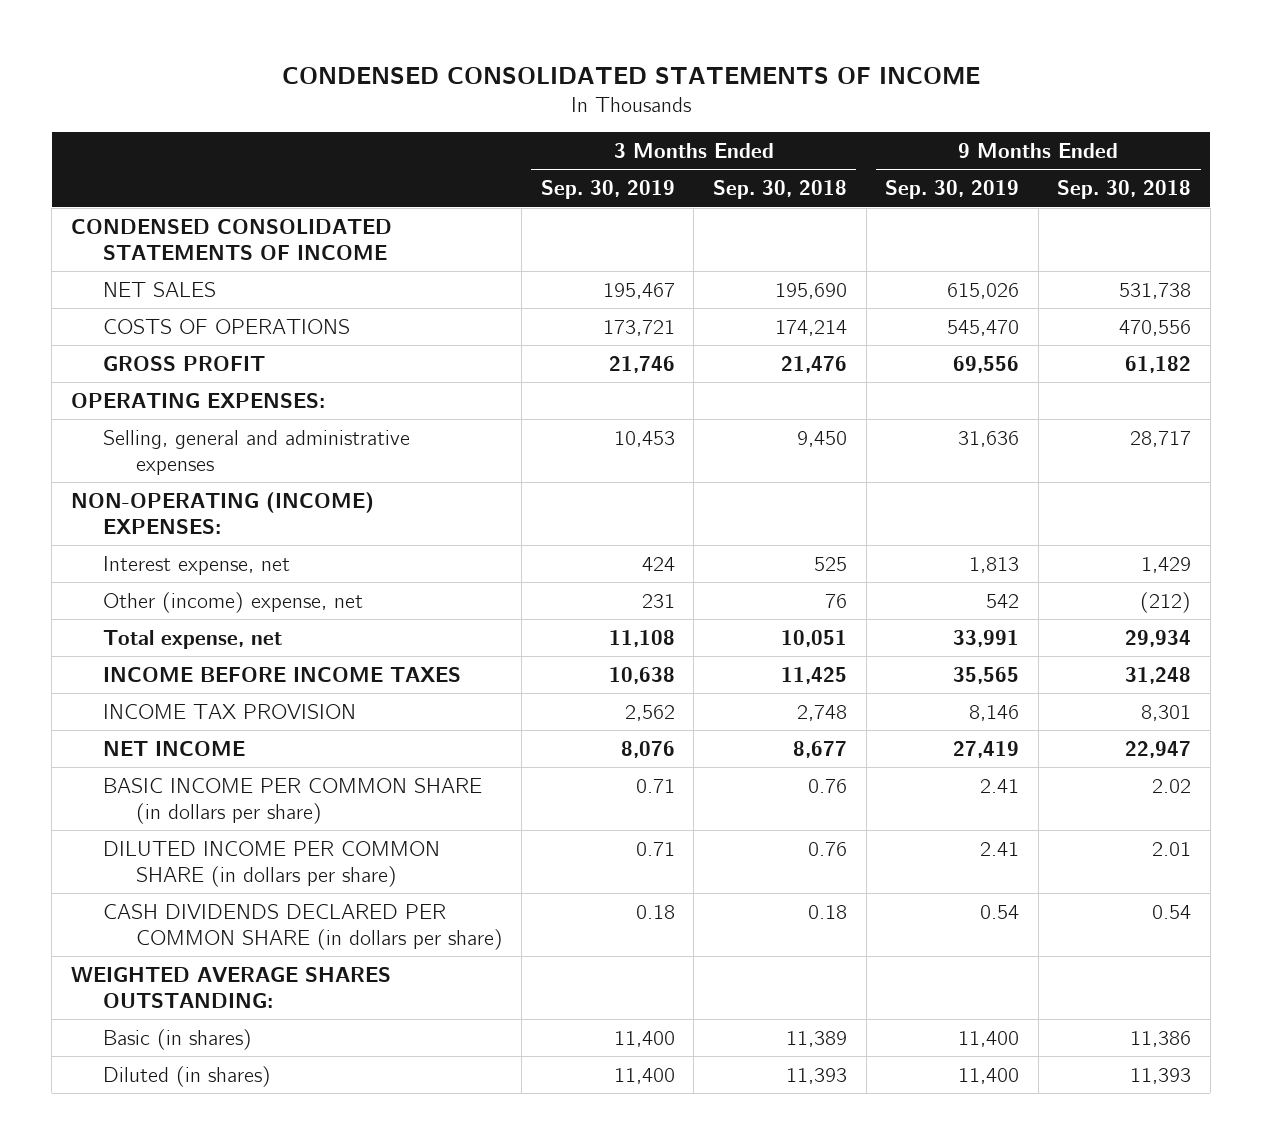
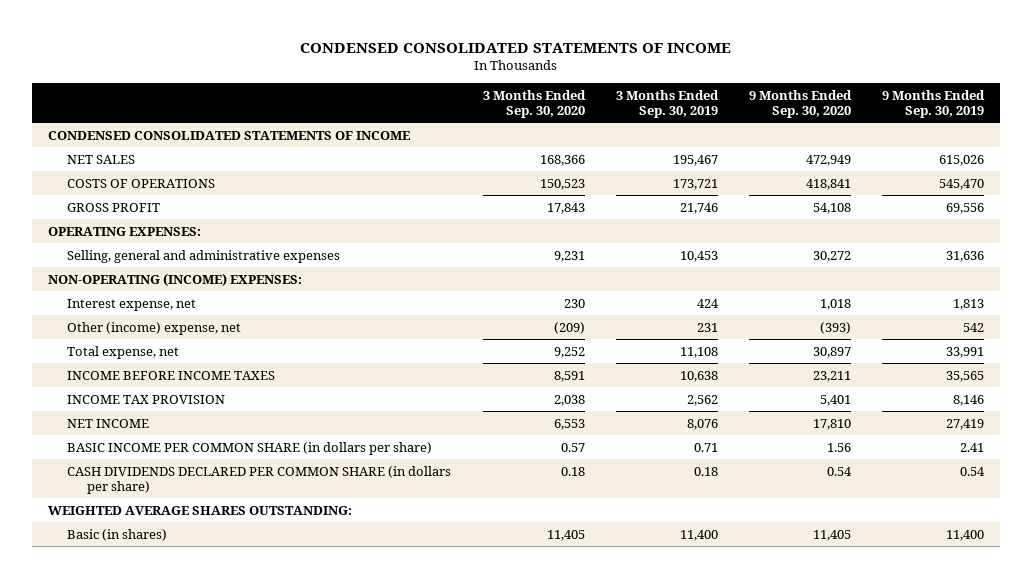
[712,180,847,200] Sep. 30, 2018 -> none
[1057,180,1192,200] Sep. 30, 2018 -> none
none -> [482,89,586,119] 3 Months Ended Sep. 30, 2020
none -> [748,89,852,119] 9 Months Ended Sep. 30, 2020
[103,840,441,887] DILUTED INCOME PER COMMON SHARE (in dollars per share) -> none
[103,1065,272,1087] Diluted (in shares) -> none

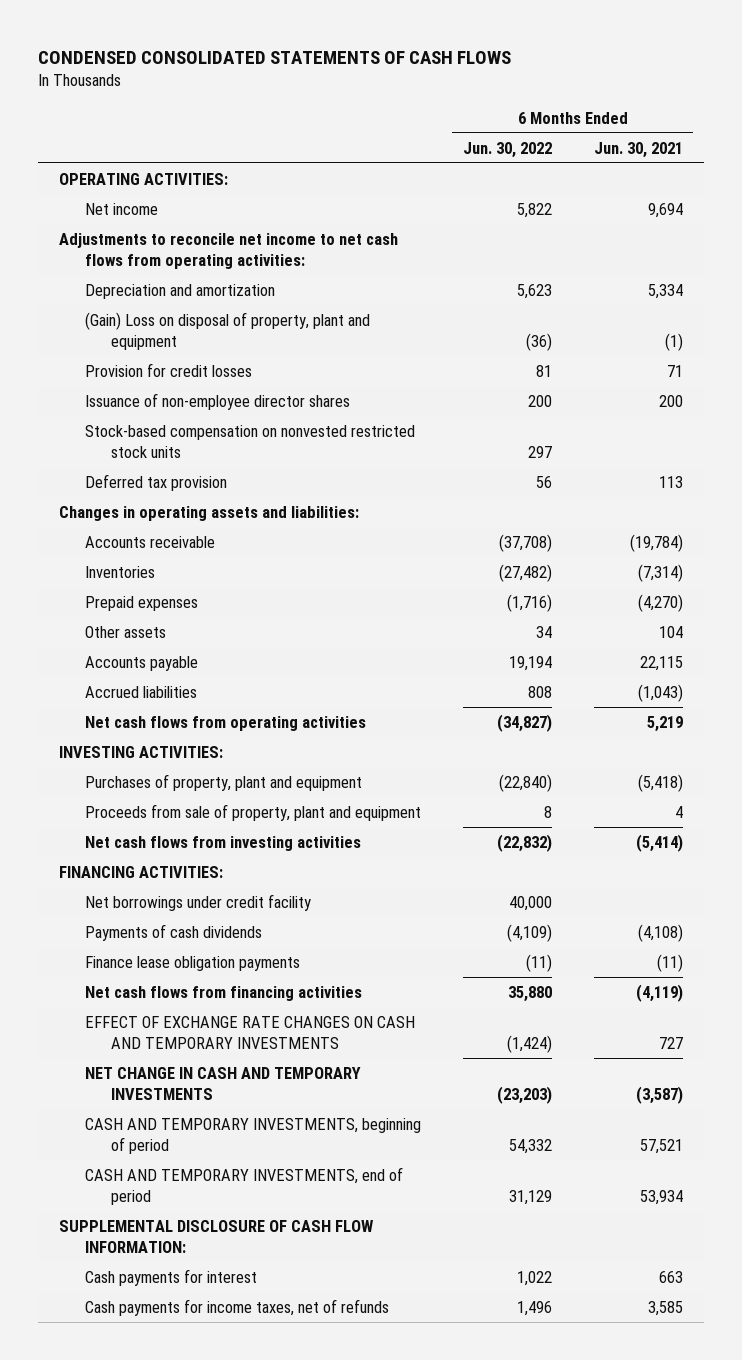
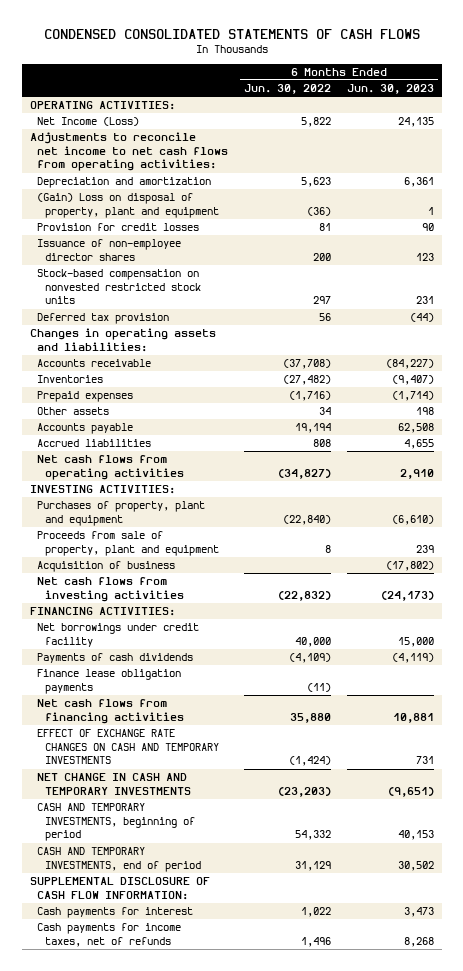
[593,141,683,158] Jun. 30, 2021 -> none
none -> [346,84,434,95] Jun. 30, 2023
[84,202,158,215] Net income -> [37,117,140,127] Net Income (Loss)
none -> [37,561,176,573] Acquisition of business

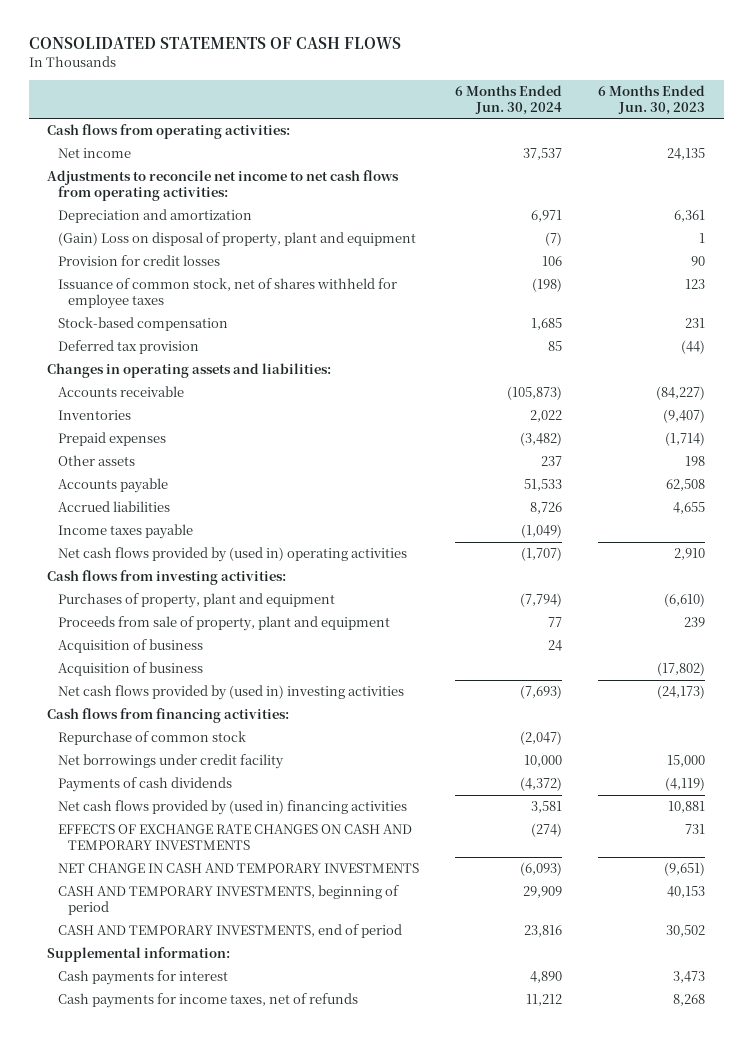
[43,28,420,39] CONDENSED CONSOLIDATED STATEMENTS OF CASH FLOWS -> [29,37,402,50] CONSOLIDATED STATEMENTS OF CASH FLOWS
[244,84,332,95] Jun. 30, 2022 -> none
none -> [454,84,562,115] 6 Months Ended Jun. 30, 2024
[29,101,175,111] OPERATING ACTIVITIES: -> [47,123,291,139] Cash flows from operating activities:
[37,117,140,127] Net Income (Loss) -> [57,147,131,158] Net income
[37,239,182,261] Issuance of non-employee director shares -> [57,277,397,309] Issuance of common stock, net of shares withheld for employee taxes
[37,269,202,305] Stock-based compensation on nonvested restricted stock units -> [57,316,228,331] Stock-based compensation
none -> [57,523,193,539] Income taxes payable
[37,455,185,480] Net cash flows from operating activities -> [57,546,407,562] Net cash flows provided by (used in) operating activities
[29,485,175,495] INVESTING ACTIVITIES: -> [47,569,287,585] Cash flows from investing activities:
none -> [57,638,203,653] Acquisition of business
[37,577,185,602] Net cash flows from investing activities -> [57,684,404,700] Net cash flows provided by (used in) investing activities
[29,607,175,617] FINANCING ACTIVITIES: -> [47,707,290,723] Cash flows from financing activities:
none -> [57,730,246,745] Repurchase of common stock
[37,669,182,694] Finance lease obligation payments -> none
[37,699,185,724] Net cash flows from financing activities -> [57,799,407,815] Net cash flows provided by (used in) financing activities
[37,729,220,765] EFFECT OF EXCHANGE RATE CHANGES ON CASH AND TEMPORARY INVESTMENTS -> [57,823,412,850] EFFECTS OF EXCHANGE RATE CHANGES ON CASH AND TEMPORARY INVESTMENTS
[29,877,210,900] SUPPLEMENTAL DISCLOSURE OF CASH FLOW INFORMATION: -> [47,946,231,962] Supplemental information:

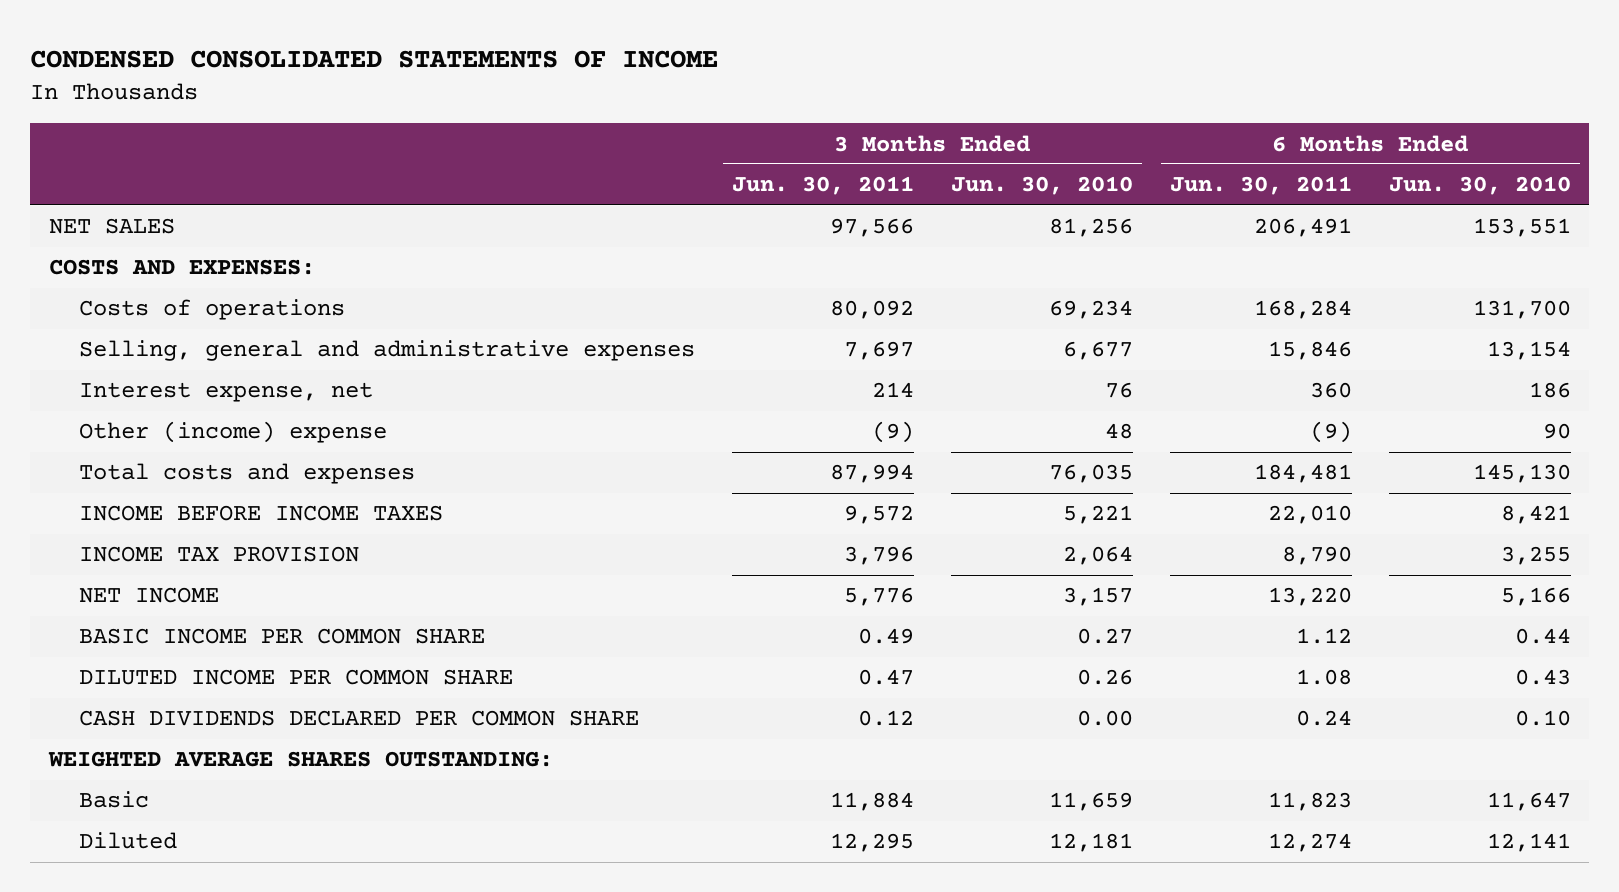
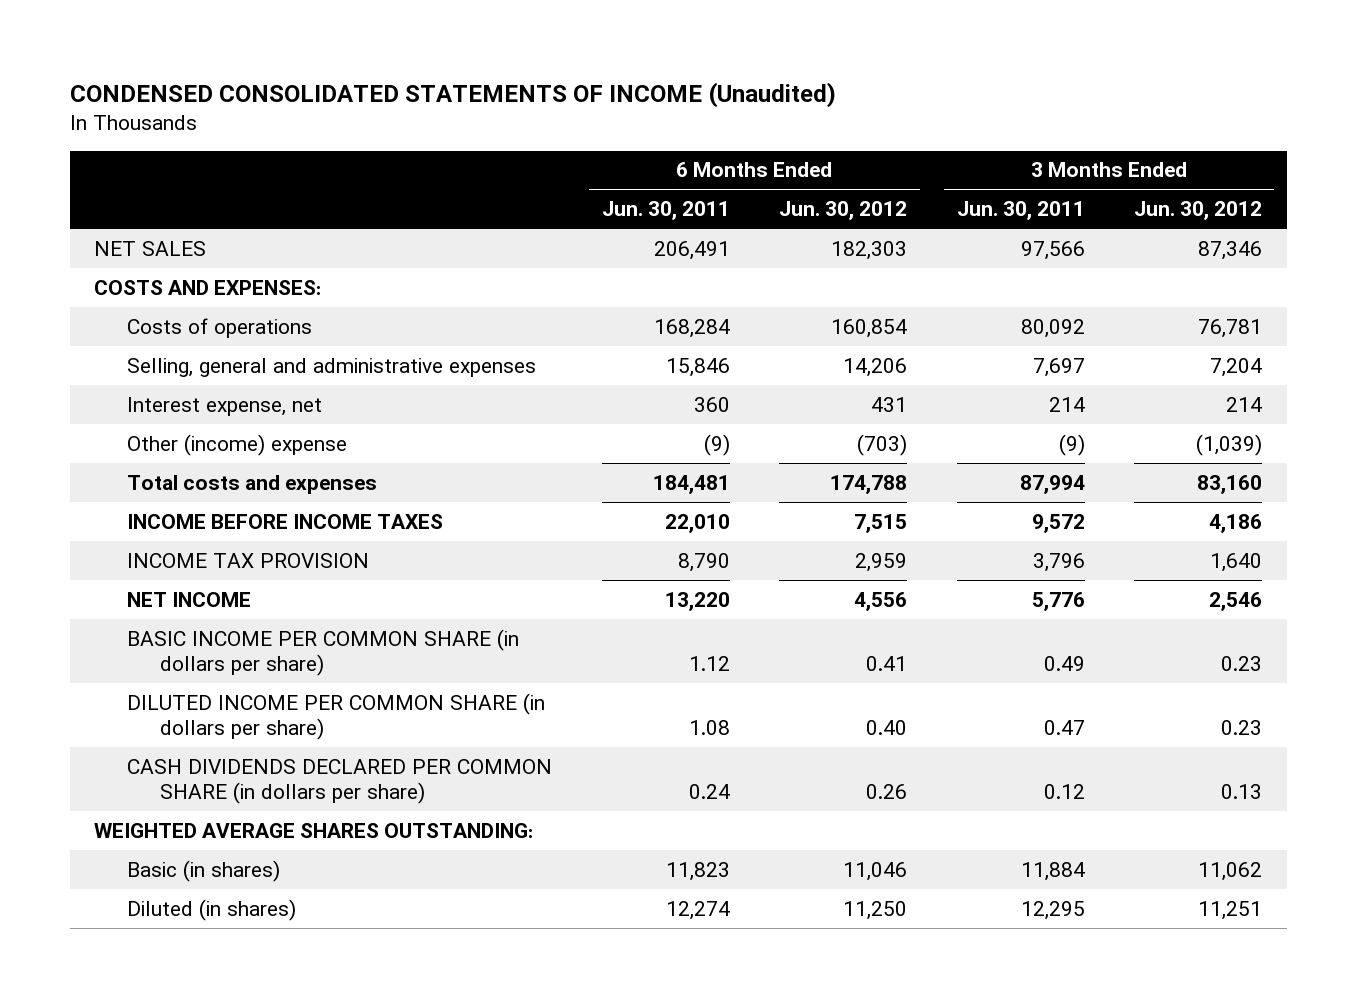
[30,50,719,69] CONDENSED CONSOLIDATED STATEMENTS OF INCOME -> [69,81,836,108] CONDENSED CONSOLIDATED STATEMENTS OF INCOME (Unaudited)
[950,176,1133,196] Jun. 30, 2010 -> none
[1388,176,1571,196] Jun. 30, 2010 -> none
none -> [779,201,908,221] Jun. 30, 2012
none -> [1134,201,1263,221] Jun. 30, 2012
[78,628,485,645] BASIC INCOME PER COMMON SHARE -> [127,628,520,676] BASIC INCOME PER COMMON SHARE (in dollars per share)
[78,669,513,686] DILUTED INCOME PER COMMON SHARE -> [127,692,546,740] DILUTED INCOME PER COMMON SHARE (in dollars per share)
[78,710,639,727] CASH DIVIDENDS DECLARED PER COMMON SHARE -> [127,758,553,804] CASH DIVIDENDS DECLARED PER COMMON SHARE (in dollars per share)
[78,791,149,809] Basic -> [127,859,281,882] Basic (in shares)
[78,832,177,850] Diluted -> [127,898,297,921] Diluted (in shares)

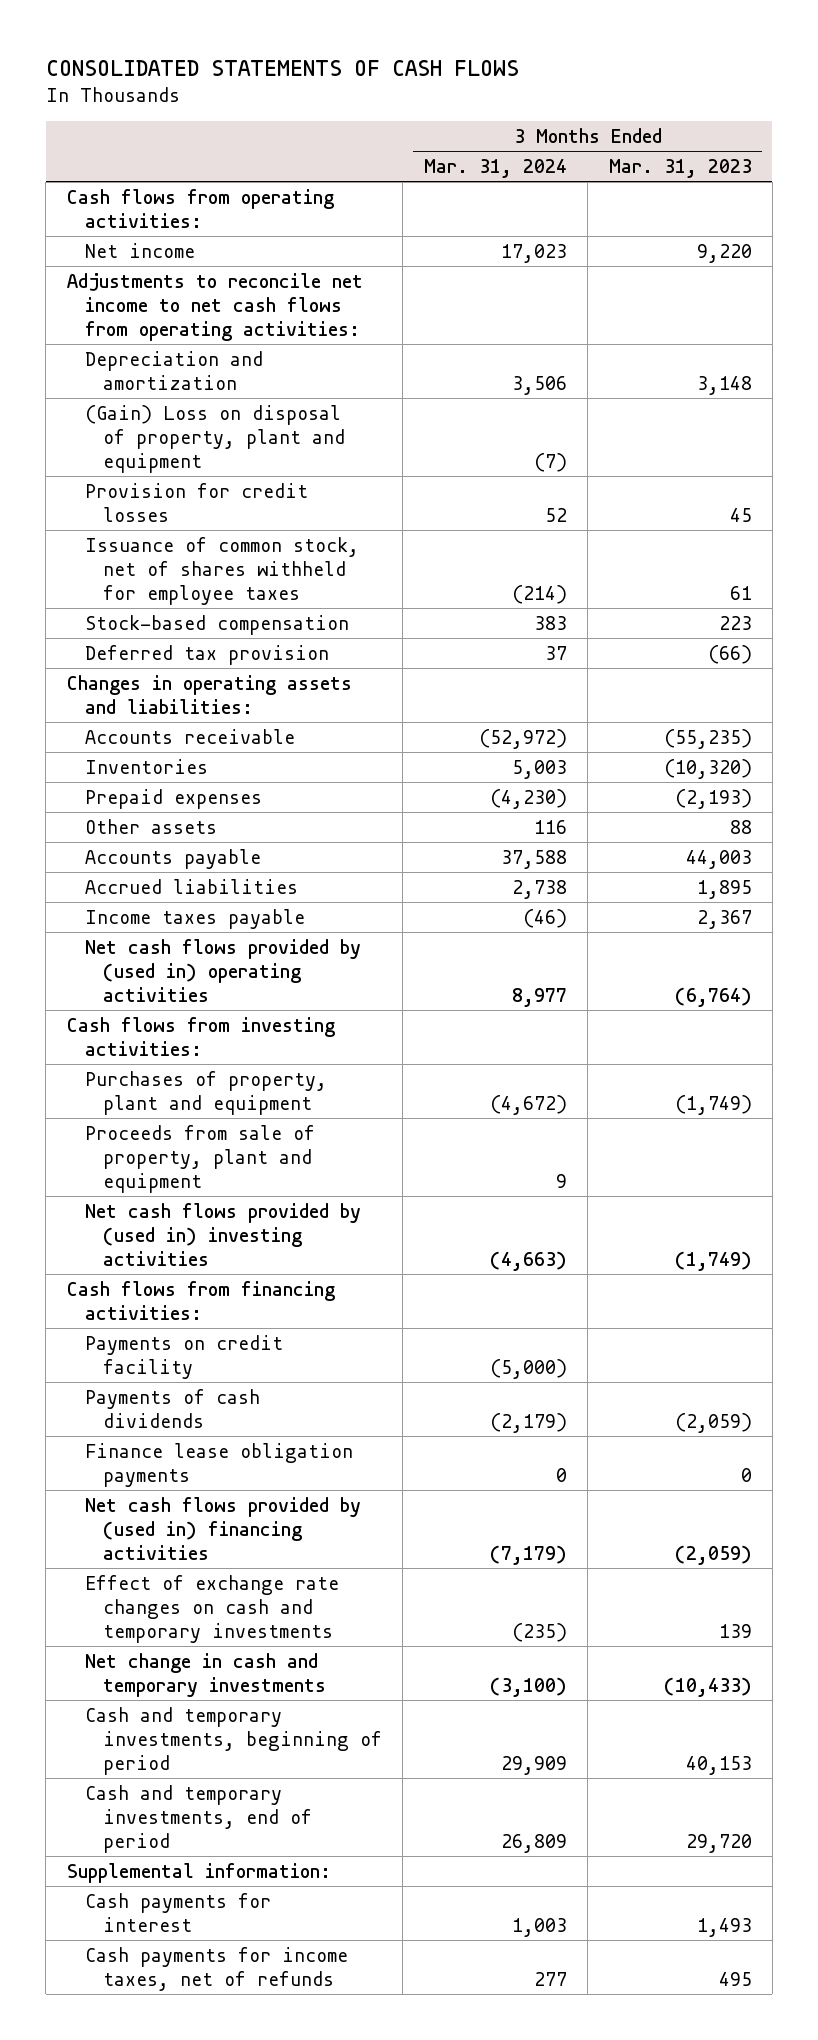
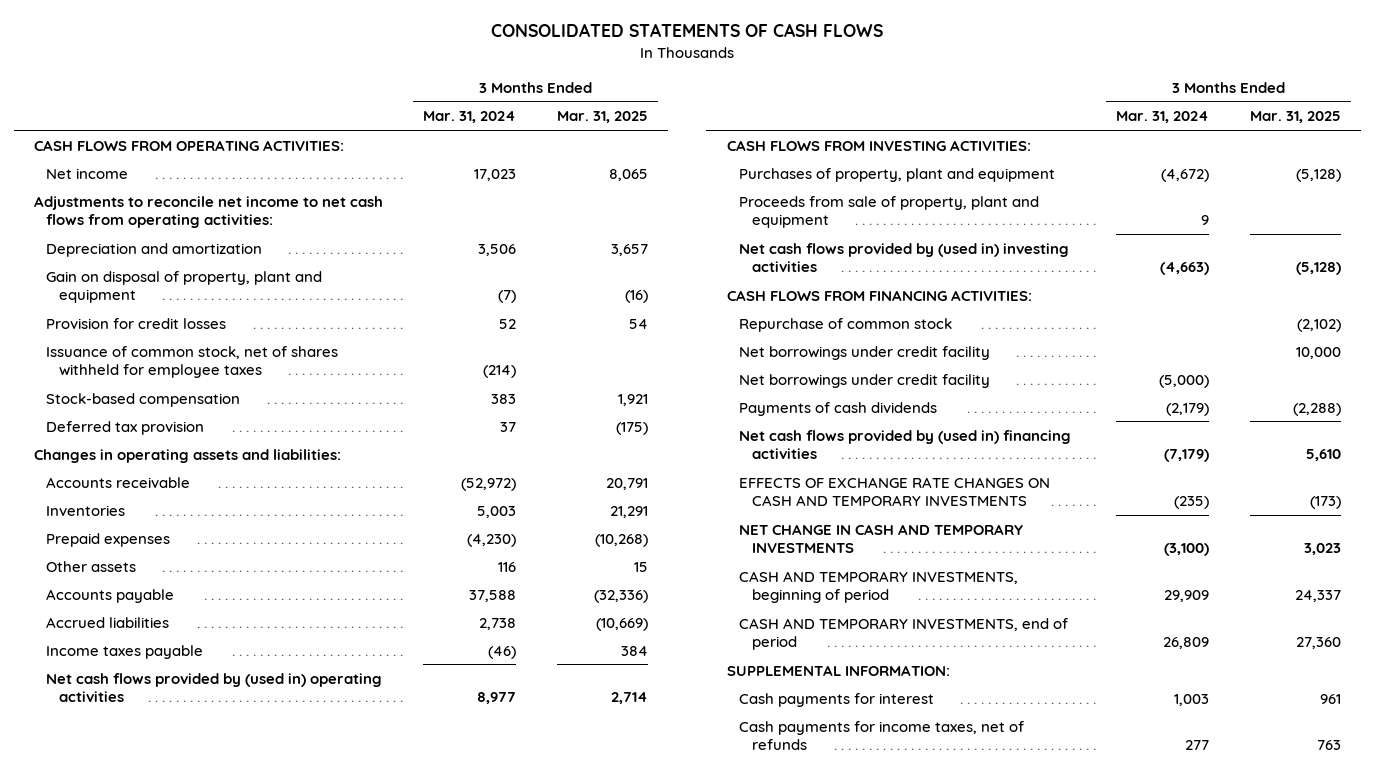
[608,158,752,178] Mar. 31, 2023 -> none
none -> [557,111,649,124] Mar. 31, 2025
[66,188,334,228] Cash flows from operating activities: -> [33,139,344,151] CASH FLOWS FROM OPERATING ACTIVITIES:
[84,404,345,473] (Gain) Loss on disposal of property, plant and equipment -> [46,270,323,303] Gain on disposal of property, plant and equipment
[66,1016,335,1056] Cash flows from investing activities: -> [726,139,1031,151] CASH FLOWS FROM INVESTING ACTIVITIES:
[84,1334,283,1379] Payments on credit facility -> none
[66,1280,335,1320] Cash flows from financing activities: -> [726,289,1032,301] CASH FLOWS FROM FINANCING ACTIVITIES:
none -> [739,317,953,332] Repurchase of common stock
none -> [739,345,991,360] Net borrowings under credit facility
none -> [739,373,991,388] Net borrowings under credit facility
[84,1442,353,1487] Finance lease obligation payments -> none
[84,1574,339,1643] Effect of exchange rate changes on cash and temporary investments -> [739,476,1051,506] EFFECTS OF EXCHANGE RATE CHANGES ON CASH AND TEMPORARY INVESTMENTS
[84,1652,326,1697] Net change in cash and temporary investments -> [739,523,1024,553] NET CHANGE IN CASH AND TEMPORARY INVESTMENTS
[84,1706,382,1775] Cash and temporary investments, beginning of period -> [739,570,1019,603] CASH AND TEMPORARY INVESTMENTS, beginning of period
[84,1784,312,1853] Cash and temporary investments, end of period -> [739,617,1069,650] CASH AND TEMPORARY INVESTMENTS, end of period
[66,1862,331,1883] Supplemental information: -> [726,664,950,676] SUPPLEMENTAL INFORMATION:

